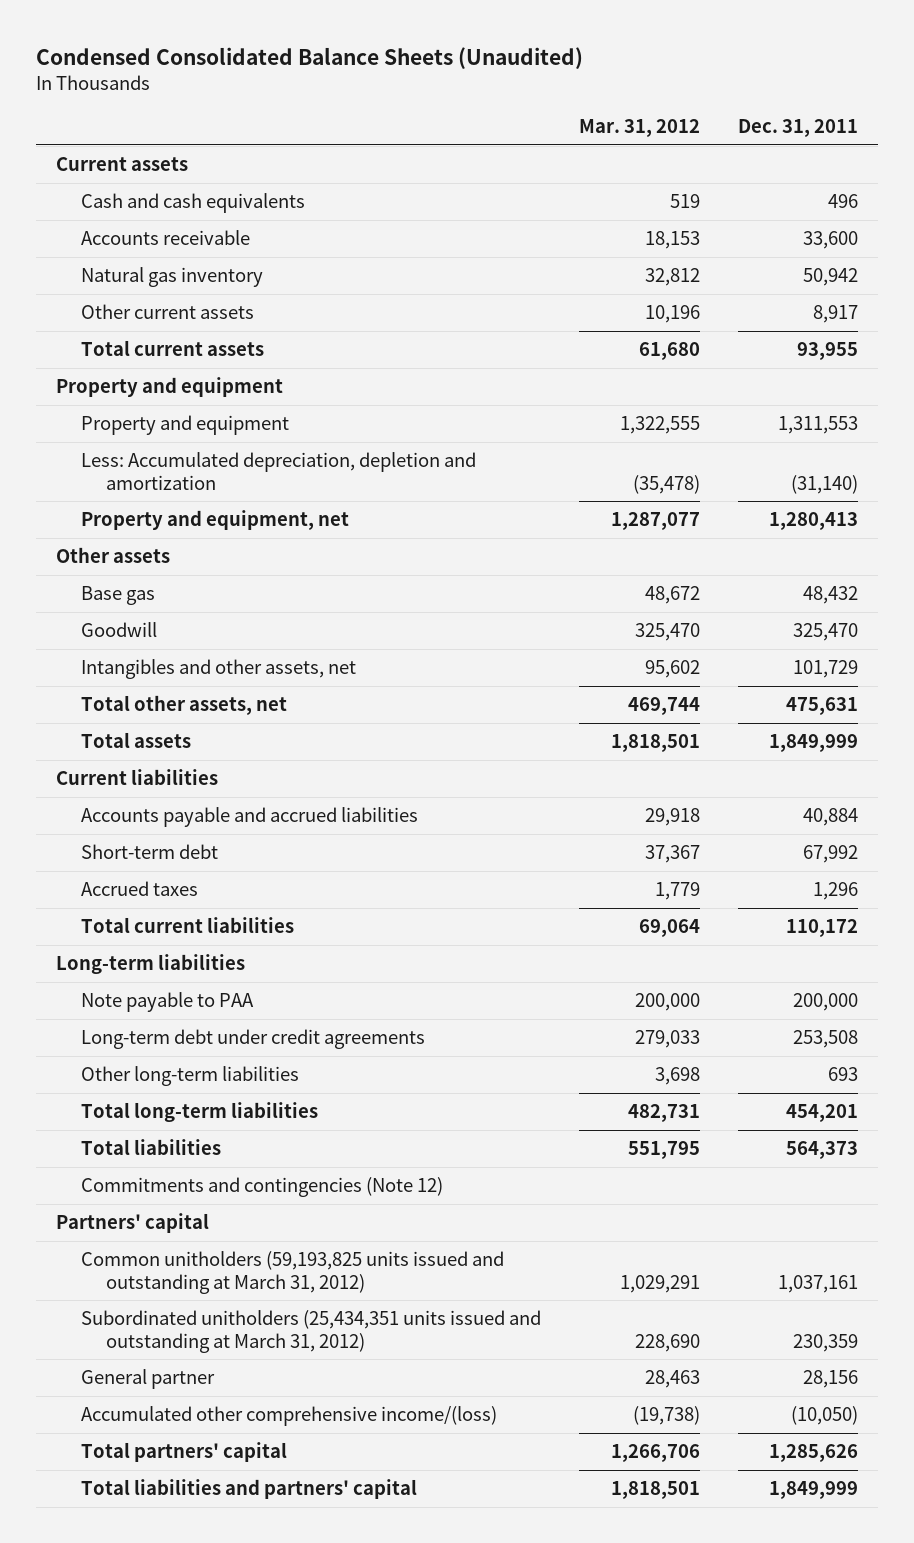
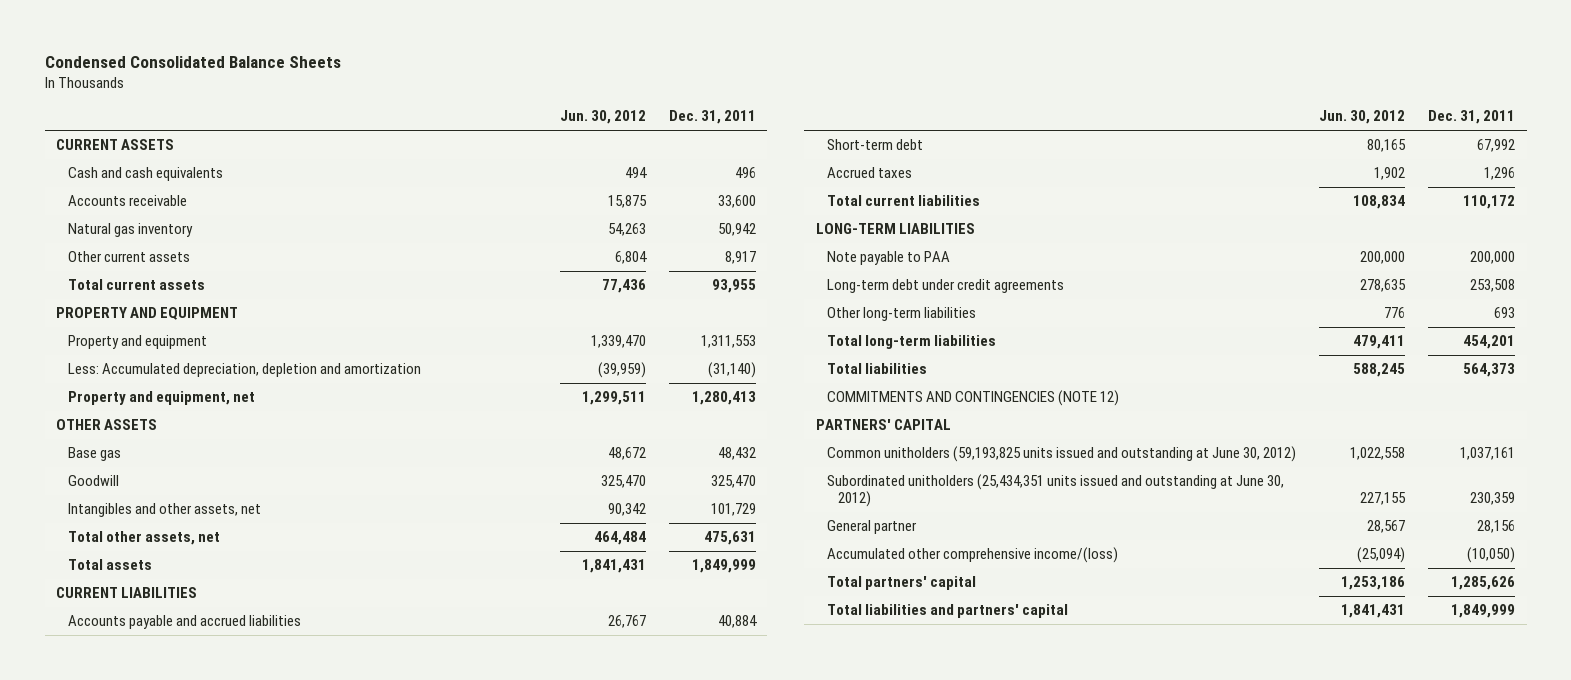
[36,47,584,70] Condensed Consolidated Balance Sheets (Unaudited) -> [44,55,341,68] Condensed Consolidated Balance Sheets
[579,119,701,138] Mar. 31, 2012 -> none
none -> [559,110,646,125] Jun. 30, 2012
[55,157,188,172] Current assets -> [56,139,175,151] CURRENT ASSETS
[55,377,283,398] Property and equipment -> [56,307,239,321] PROPERTY AND EQUIPMENT
[55,547,170,564] Other assets -> [56,419,158,431] OTHER ASSETS
[55,769,218,786] Current liabilities -> [56,587,198,599] CURRENT LIABILITIES
[55,954,245,975] Long-term liabilities -> [815,223,975,235] LONG-TERM LIABILITIES
[80,1177,443,1198] Commitments and contingencies (Note 12) -> [827,390,1120,407] COMMITMENTS AND CONTINGENCIES (NOTE 12)
[55,1213,209,1234] Partners' capital -> [815,419,951,431] PARTNERS' CAPITAL
[80,1251,504,1294] Common unitholders (59,193,825 units issued and outstanding at March 31, 2012) -> [827,446,1297,463] Common unitholders (59,193,825 units issued and outstanding at June 30, 2012)
[80,1310,541,1353] Subordinated unitholders (25,434,351 units issued and outstanding at March 31, 2012) -> [827,474,1285,508] Subordinated unitholders (25,434,351 units issued and outstanding at June 30, 2012)

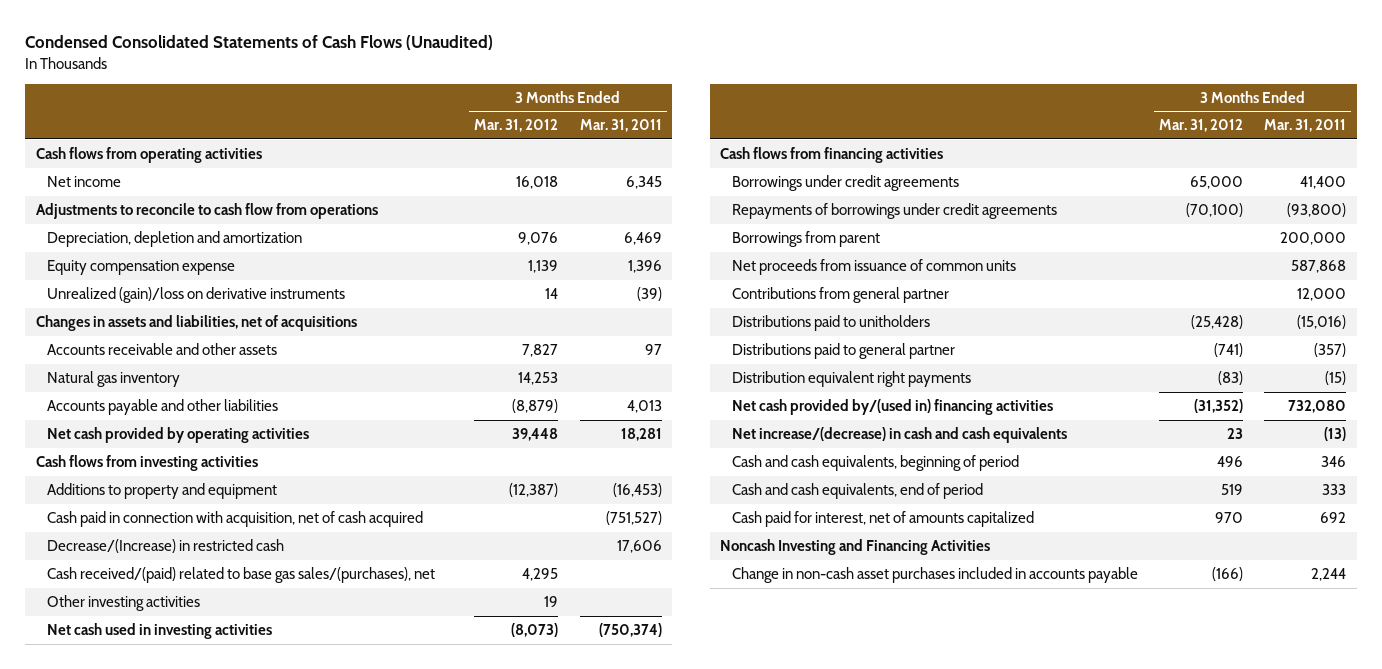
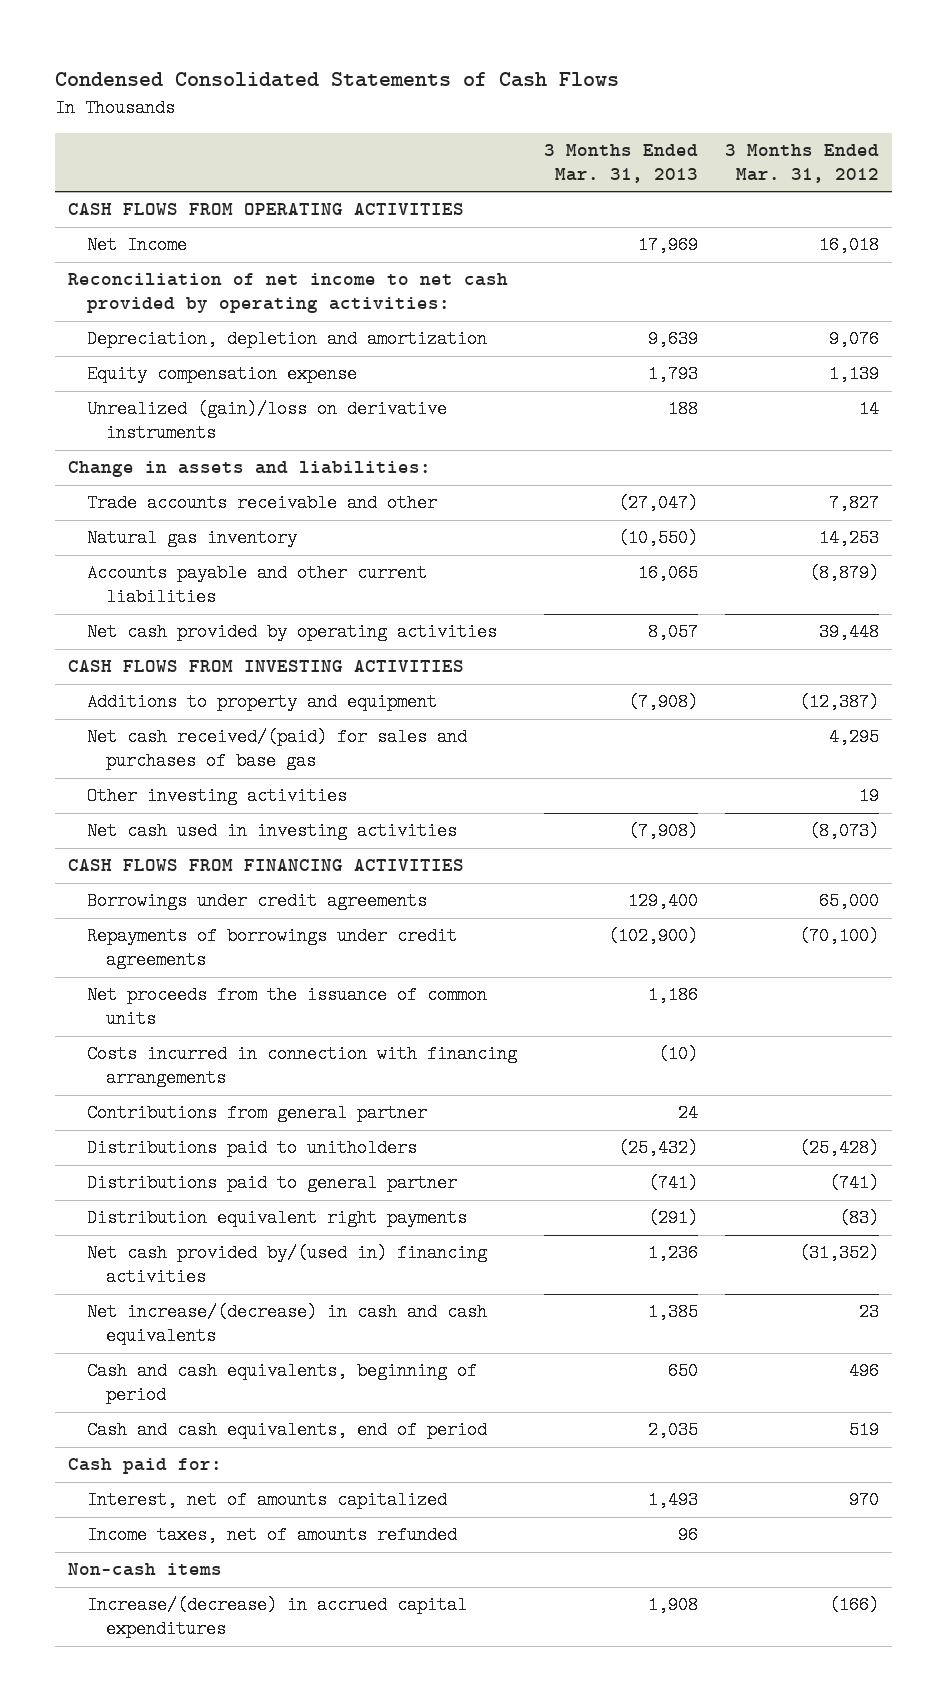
[24,35,493,51] Condensed Consolidated Statements of Cash Flows (Unaudited) -> [54,71,619,87] Condensed Consolidated Statements of Cash Flows
[579,119,662,133] Mar. 31, 2011 -> none
none -> [543,144,698,184] 3 Months Ended Mar. 31, 2013
[35,147,262,164] Cash flows from operating activities -> [68,203,465,216] CASH FLOWS FROM OPERATING ACTIVITIES
[47,176,122,188] Net income -> [87,236,188,255] Net Income
[35,203,378,220] Adjustments to reconcile to cash flow from operations -> [68,273,509,314] Reconciliation of net income to net cash provided by operating activities:
[35,315,357,332] Changes in assets and liabilities, net of acquisitions -> [68,461,432,478] Change in assets and liabilities:
[47,343,278,356] Accounts receivable and other assets -> [87,494,438,513] Trade accounts receivable and other
[47,399,279,416] Accounts payable and other liabilities -> [87,564,428,607] Accounts payable and other current liabilities
[35,455,258,472] Cash flows from investing activities -> [68,660,465,673] CASH FLOWS FROM INVESTING ACTIVITIES
[47,511,424,528] Cash paid in connection with acquisition, net of cash acquired -> none
[47,539,285,554] Decrease/(Increase) in restricted cash -> none
[47,567,436,584] Cash received/(paid) related to base gas sales/(purchases), net -> [87,728,468,771] Net cash received/(paid) for sales and purchases of base gas
[720,147,944,164] Cash flows from financing activities -> [68,859,465,872] CASH FLOWS FROM FINANCING ACTIVITIES
[731,231,880,248] Borrowings from parent -> none
[731,259,1016,276] Net proceeds from issuance of common units -> [87,986,488,1029] Net proceeds from the issuance of common units
none -> [87,1045,518,1088] Costs incurred in connection with financing arrangements
none -> [68,1458,223,1475] Cash paid for:
[731,511,1034,528] Cash paid for interest, net of amounts capitalized -> [87,1491,448,1510] Interest, net of amounts capitalized
none -> [87,1526,458,1545] Income taxes, net of amounts refunded
[720,539,991,556] Noncash Investing and Financing Activities -> [68,1563,223,1577] Non-cash items
[731,567,1138,584] Change in non-cash asset purchases included in accounts payable -> [87,1596,468,1639] Increase/(decrease) in accrued capital expenditures

